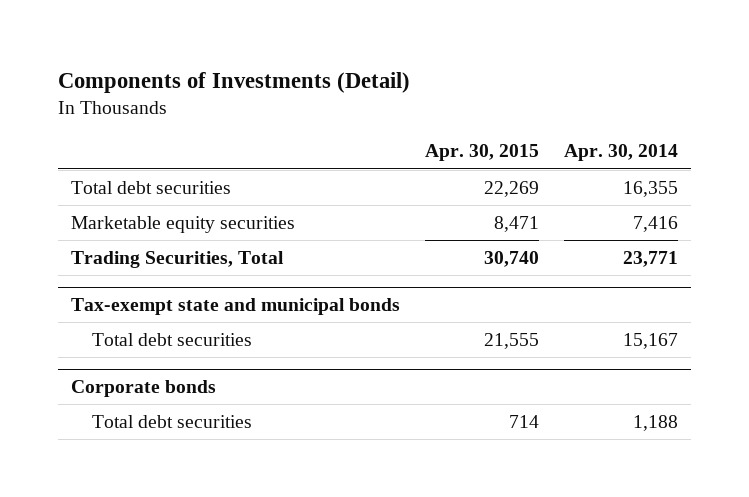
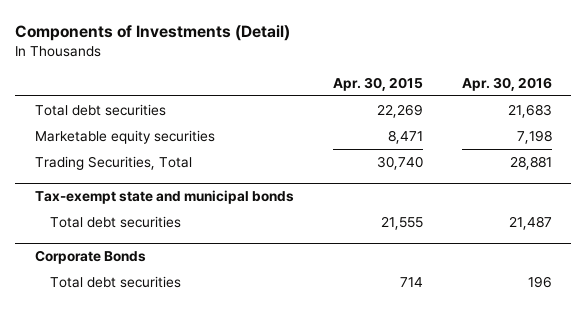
[564,144,679,162] Apr. 30, 2014 -> none
none -> [461,77,552,92] Apr. 30, 2016
[70,379,216,397] Corporate bonds -> [34,250,146,265] Corporate Bonds

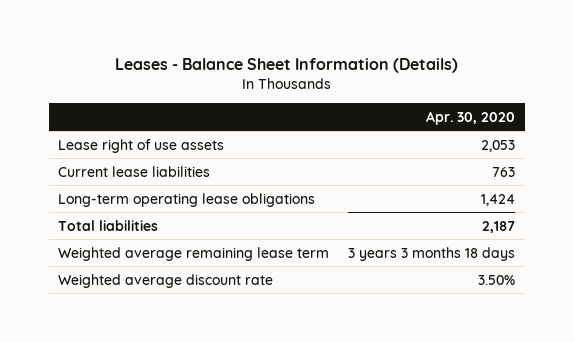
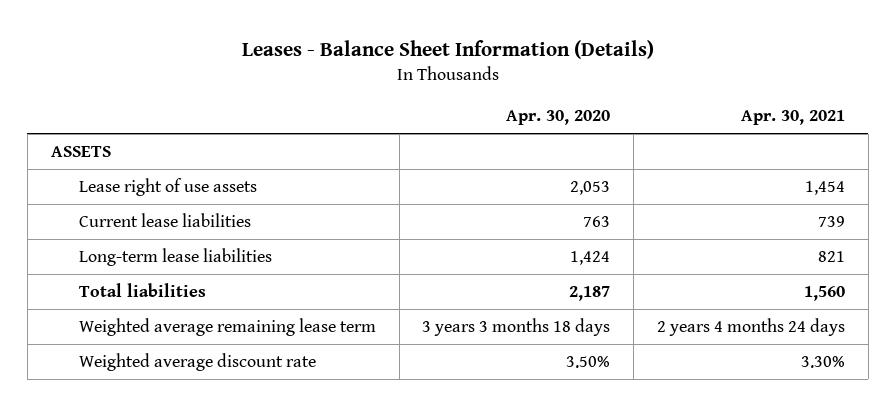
none -> [740,110,845,126] Apr. 30, 2021
none -> [50,146,111,158] ASSETS
[58,192,316,207] Long-term operating lease obligations -> [78,248,272,267] Long-term lease liabilities

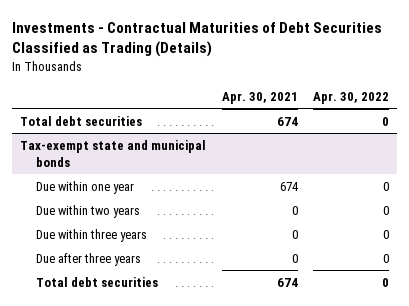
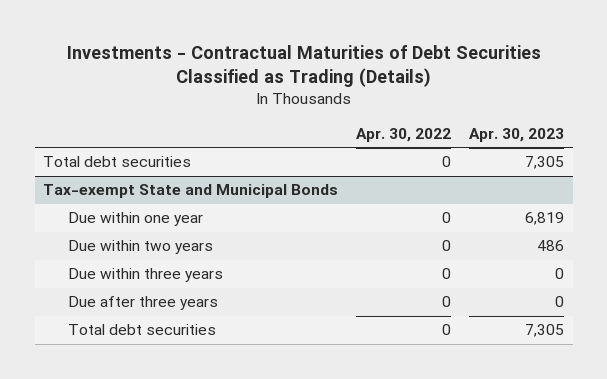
[221,91,298,104] Apr. 30, 2021 -> none
none -> [468,127,564,142] Apr. 30, 2023
[19,139,206,167] Tax-exempt state and municipal bonds -> [43,184,339,199] Tax-exempt State and Municipal Bonds

